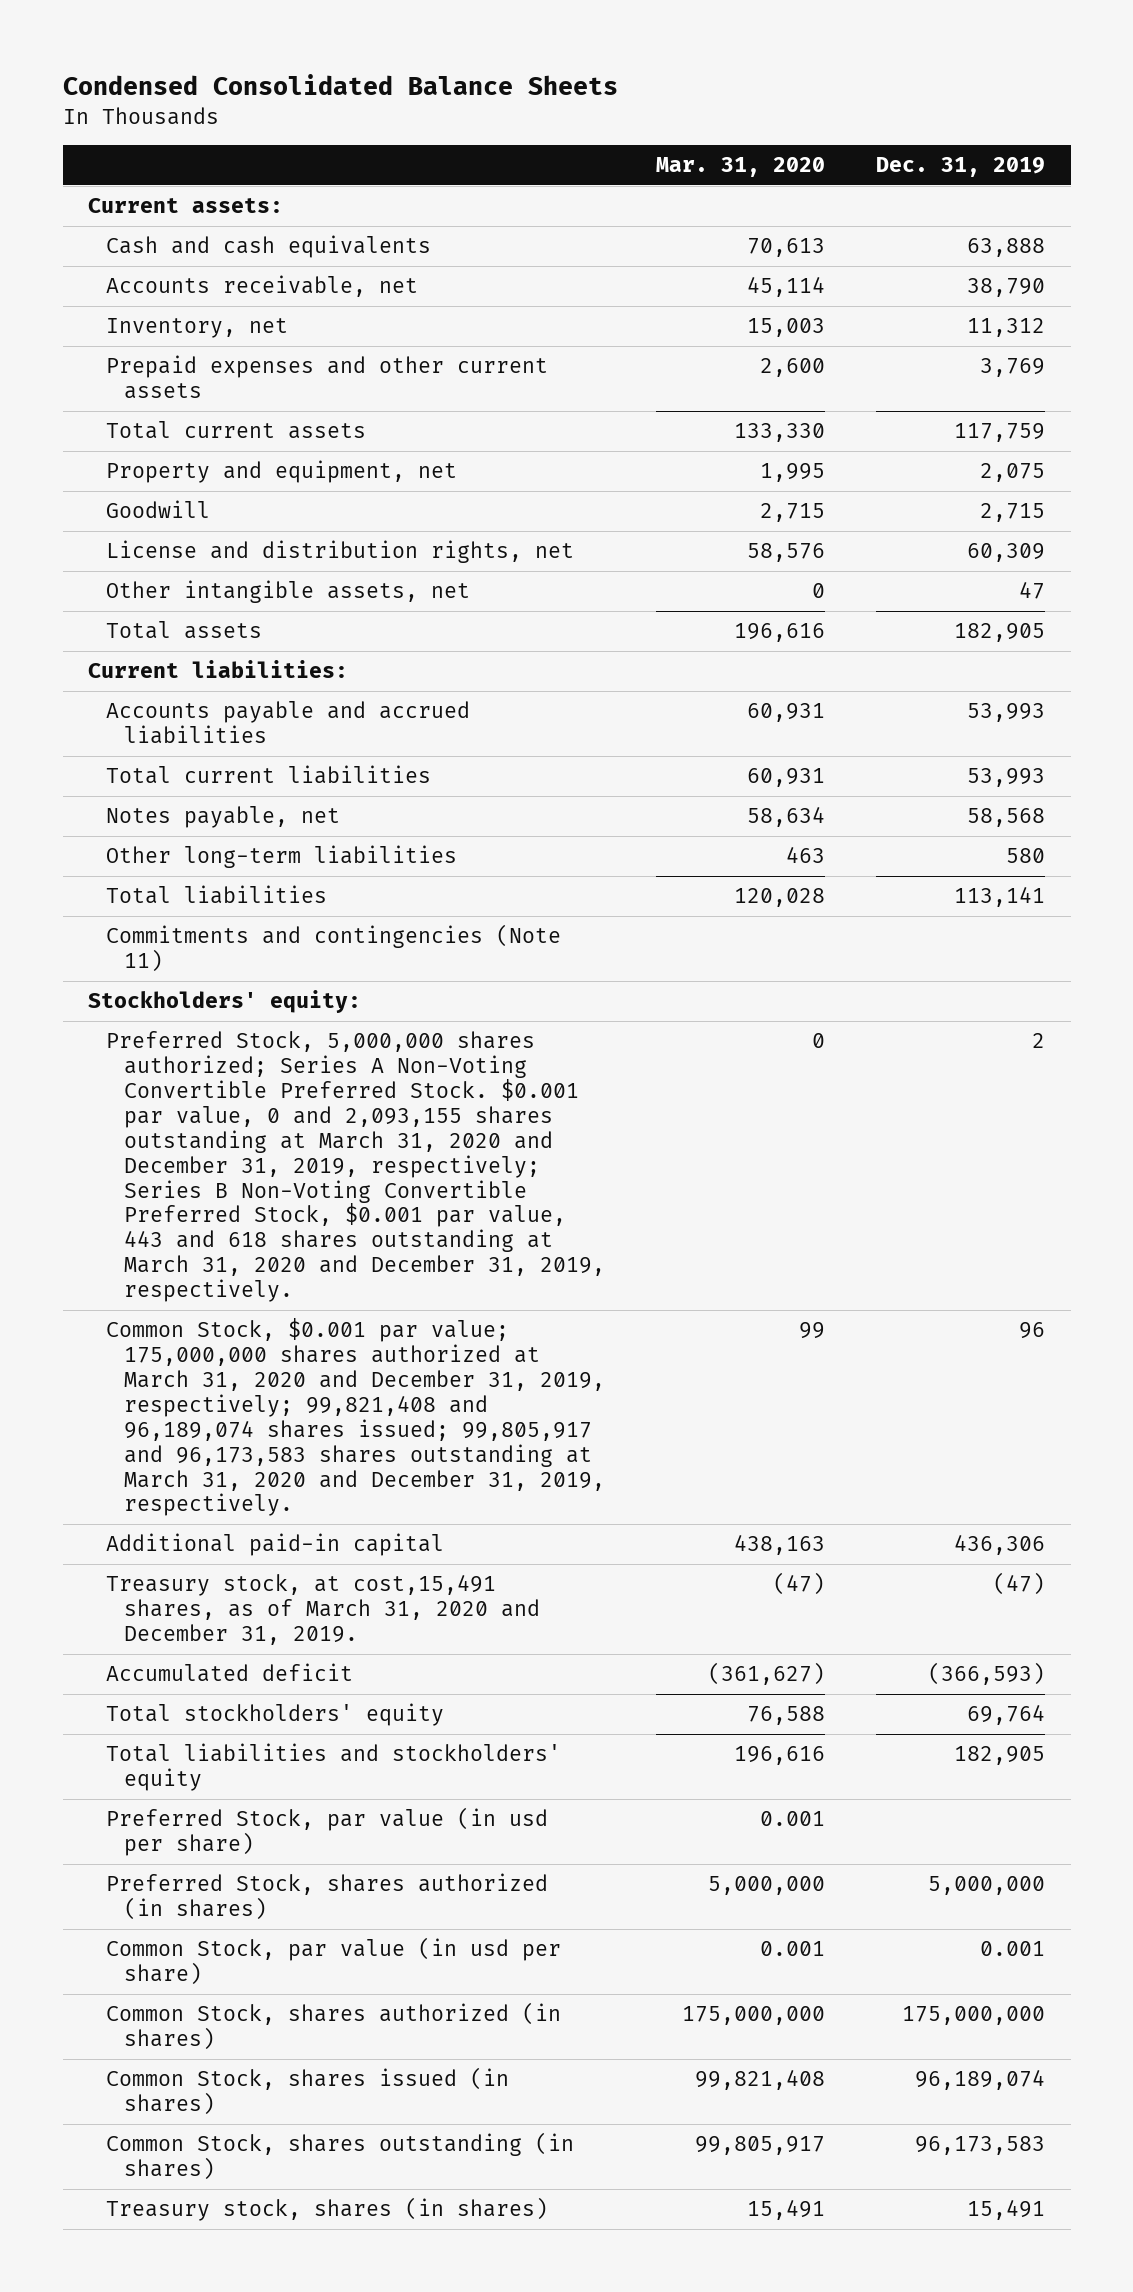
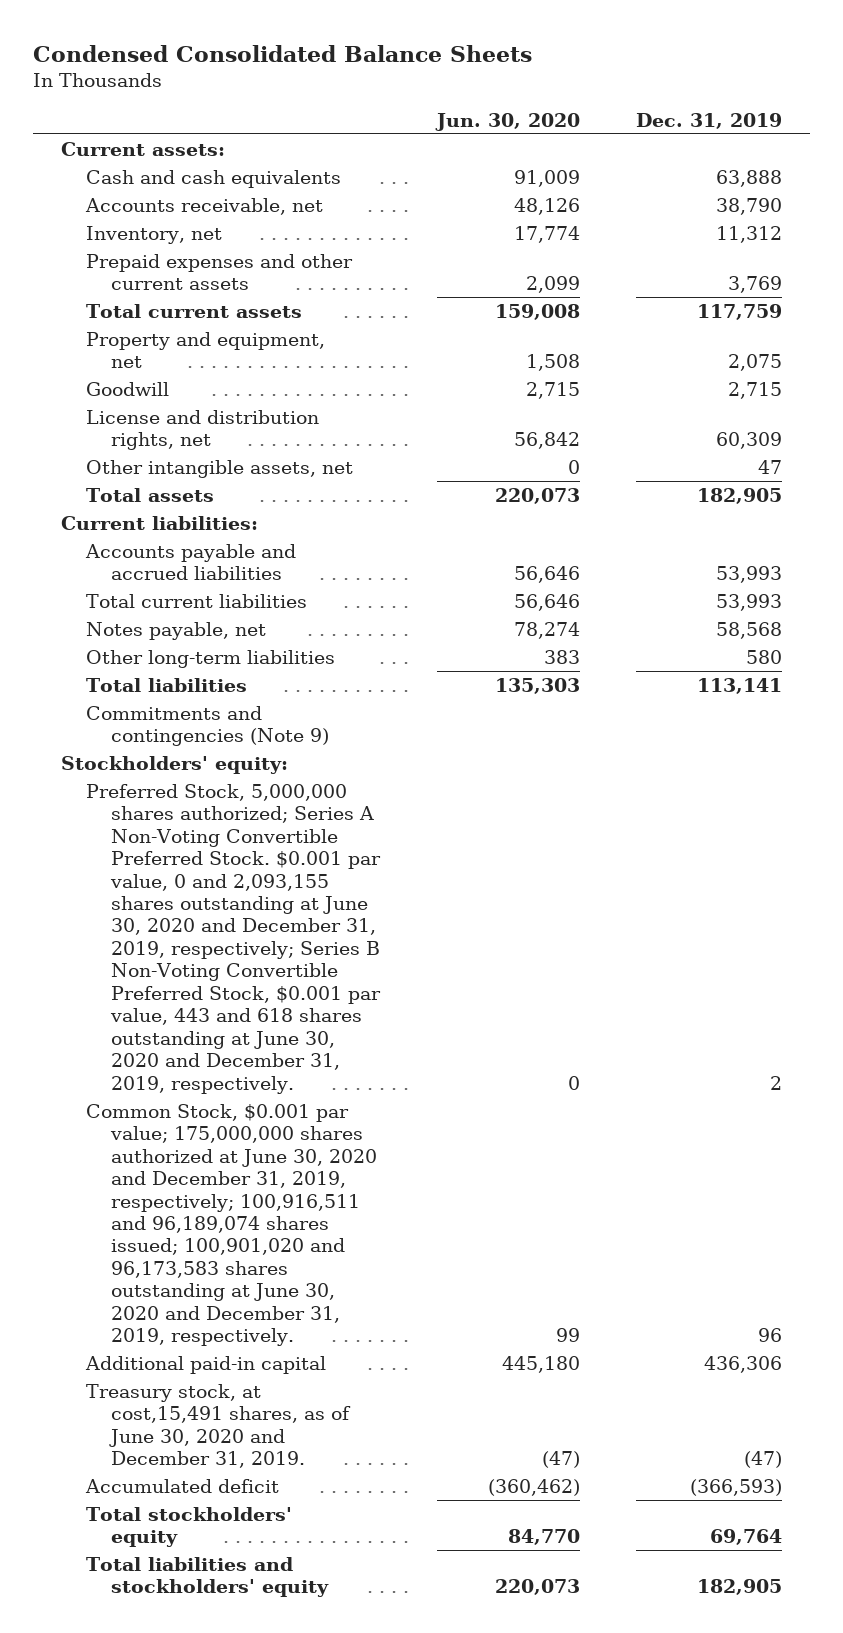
[655,157,825,178] Mar. 31, 2020 -> none
none -> [434,112,580,131] Jun. 30, 2020
[105,924,561,973] Commitments and contingencies (Note 11) -> [86,705,330,747] Commitments and contingencies (Note 9)
[105,1031,605,1303] Preferred Stock, 5,000,000 shares authorized; Series A Non-Voting Convertible Preferred Stock. $0.001 par value, 0 and 2,093,155 shares outstanding at March 31, 2020 and December 31, 2019, respectively; Series B Non-Voting Convertible Preferred Stock, $0.001 par value, 443 and 618 shares outstanding at March 31, 2020 and December 31, 2019, respectively. -> [86,783,382,1094] Preferred Stock, 5,000,000 shares authorized; Series A Non-Voting Convertible Preferred Stock. $0.001 par value, 0 and 2,093,155 shares outstanding at June 30, 2020 and December 31, 2019, respectively; Series B Non-Voting Convertible Preferred Stock, $0.001 par value, 443 and 618 shares outstanding at June 30, 2020 and December 31, 2019, respectively.
[105,1318,605,1517] Common Stock, $0.001 par value; 175,000,000 shares authorized at March 31, 2020 and December 31, 2019, respectively; 99,821,408 and 96,189,074 shares issued; 99,805,917 and 96,173,583 shares outstanding at March 31, 2020 and December 31, 2019, respectively. -> [86,1103,378,1347] Common Stock, $0.001 par value; 175,000,000 shares authorized at June 30, 2020 and December 31, 2019, respectively; 100,916,511 and 96,189,074 shares issued; 100,901,020 and 96,173,583 shares outstanding at June 30, 2020 and December 31, 2019, respectively.
[105,1574,540,1646] Treasury stock, at cost,15,491 shares, as of March 31, 2020 and December 31, 2019. -> [86,1383,352,1469] Treasury stock, at cost,15,491 shares, as of June 30, 2020 and December 31, 2019.
[105,1807,548,1857] Preferred Stock, par value (in usd per share) -> none
[105,1873,548,1921] Preferred Stock, shares authorized (in shares) -> none
[105,1937,561,1986] Common Stock, par value (in usd per share) -> none
[105,2002,561,2051] Common Stock, shares authorized (in shares) -> none
[105,2067,509,2116] Common Stock, shares issued (in shares) -> none
[105,2132,574,2181] Common Stock, shares outstanding (in shares) -> none
[105,2197,548,2222] Treasury stock, shares (in shares) -> none

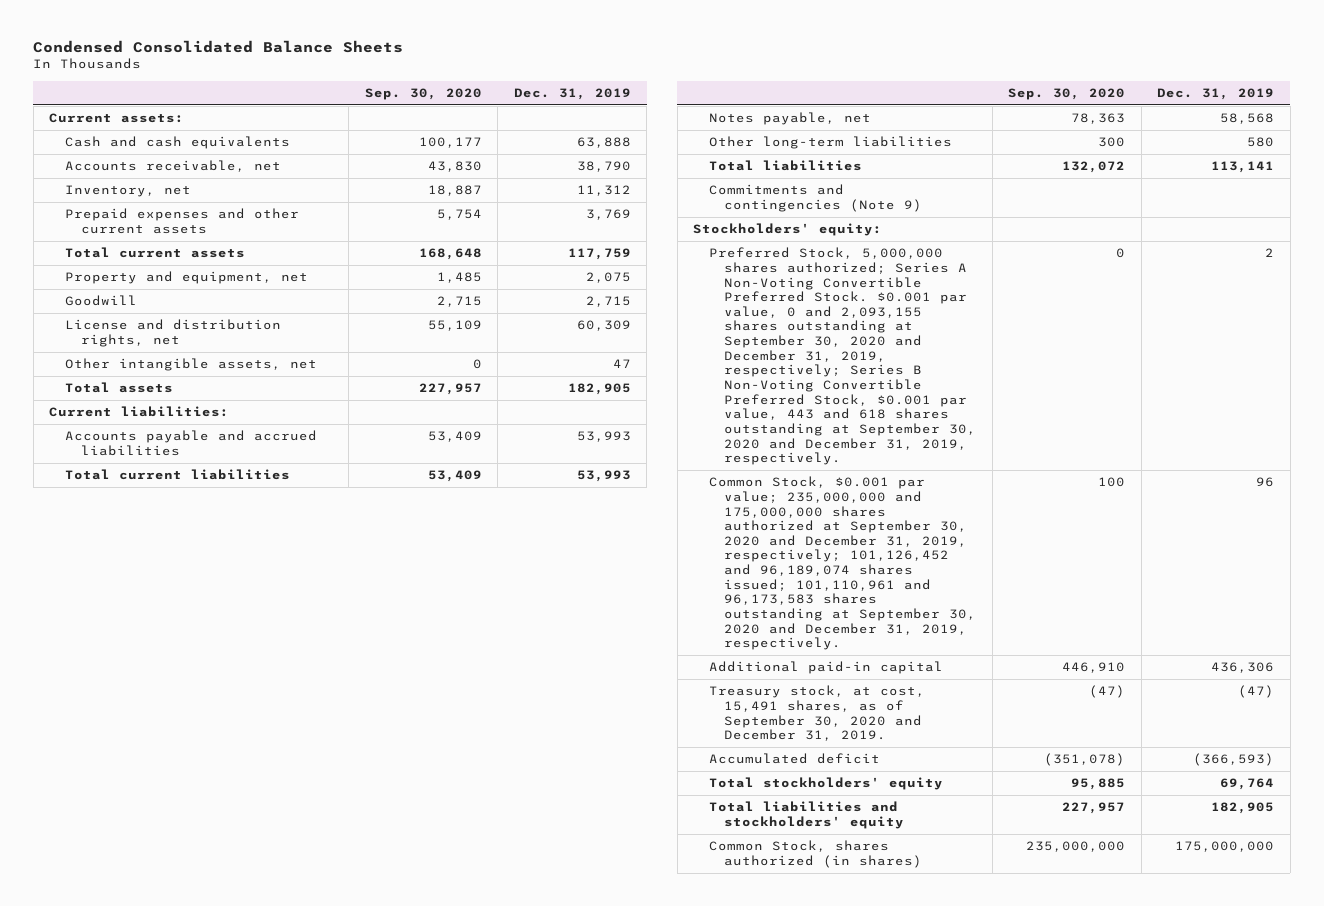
[434,112,580,131] Jun. 30, 2020 -> none
none -> [364,87,482,100] Sep. 30, 2020
[86,783,382,1094] Preferred Stock, 5,000,000 shares authorized; Series A Non-Voting Convertible Preferred Stock. $0.001 par value, 0 and 2,093,155 shares outstanding at June 30, 2020 and December 31, 2019, respectively; Series B Non-Voting Convertible Preferred Stock, $0.001 par value, 443 and 618 shares outstanding at June 30, 2020 and December 31, 2019, respectively. -> [708,247,977,466] Preferred Stock, 5,000,000 shares authorized; Series A Non-Voting Convertible Preferred Stock. $0.001 par value, 0 and 2,093,155 shares outstanding at September 30, 2020 and December 31, 2019, respectively; Series B Non-Voting Convertible Preferred Stock, $0.001 par value, 443 and 618 shares outstanding at September 30, 2020 and December 31, 2019, respectively.
[86,1103,378,1347] Common Stock, $0.001 par value; 175,000,000 shares authorized at June 30, 2020 and December 31, 2019, respectively; 100,916,511 and 96,189,074 shares issued; 100,901,020 and 96,173,583 shares outstanding at June 30, 2020 and December 31, 2019, respectively. -> [708,476,977,651] Common Stock, $0.001 par value; 235,000,000 and 175,000,000 shares authorized at September 30, 2020 and December 31, 2019, respectively; 101,126,452 and 96,189,074 shares issued; 101,110,961 and 96,173,583 shares outstanding at September 30, 2020 and December 31, 2019, respectively.
[86,1383,352,1469] Treasury stock, at cost,15,491 shares, as of June 30, 2020 and December 31, 2019. -> [708,685,925,742] Treasury stock, at cost, 15,491 shares, as of September 30, 2020 and December 31, 2019.
none -> [708,840,923,868] Common Stock, shares authorized (in shares)

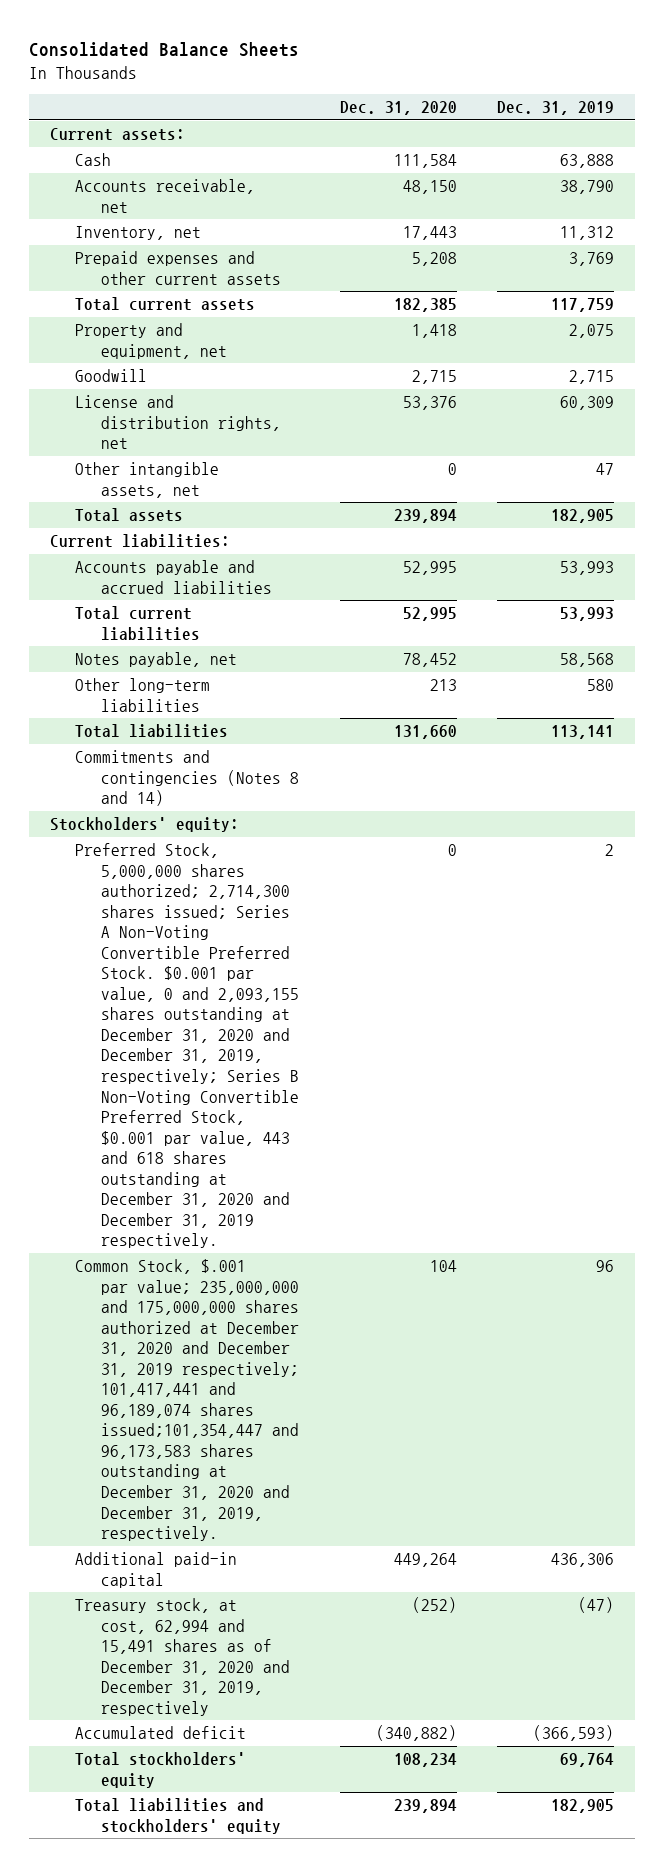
[33,40,404,54] Condensed Consolidated Balance Sheets -> [29,42,300,58] Consolidated Balance Sheets
[364,87,482,100] Sep. 30, 2020 -> none
none -> [339,101,457,116] Dec. 31, 2020
[65,136,291,150] Cash and cash equivalents -> [75,153,112,167] Cash
[708,184,923,212] Commitments and contingencies (Note 9) -> [75,750,300,807] Commitments and contingencies (Notes 8 and 14)
[708,247,977,466] Preferred Stock, 5,000,000 shares authorized; Series A Non-Voting Convertible Preferred Stock. $0.001 par value, 0 and 2,093,155 shares outstanding at September 30, 2020 and December 31, 2019, respectively; Series B Non-Voting Convertible Preferred Stock, $0.001 par value, 443 and 618 shares outstanding at September 30, 2020 and December 31, 2019, respectively. -> [75,843,300,1249] Preferred Stock, 5,000,000 shares authorized; 2,714,300 shares issued; Series A Non-Voting Convertible Preferred Stock. $0.001 par value, 0 and 2,093,155 shares outstanding at December 31, 2020 and December 31, 2019, respectively; Series B Non-Voting Convertible Preferred Stock, $0.001 par value, 443 and 618 shares outstanding at December 31, 2020 and December 31, 2019 respectively.
[708,476,977,651] Common Stock, $0.001 par value; 235,000,000 and 175,000,000 shares authorized at September 30, 2020 and December 31, 2019, respectively; 101,126,452 and 96,189,074 shares issued; 101,110,961 and 96,173,583 shares outstanding at September 30, 2020 and December 31, 2019, respectively. -> [75,1259,300,1542] Common Stock, $.001 par value; 235,000,000 and 175,000,000 shares authorized at December 31, 2020 and December 31, 2019 respectively; 101,417,441 and 96,189,074 shares issued;101,354,447 and 96,173,583 shares outstanding at December 31, 2020 and December 31, 2019, respectively.
[708,685,925,742] Treasury stock, at cost, 15,491 shares, as of September 30, 2020 and December 31, 2019. -> [75,1598,291,1716] Treasury stock, at cost, 62,994 and 15,491 shares as of December 31, 2020 and December 31, 2019, respectively
[708,840,923,868] Common Stock, shares authorized (in shares) -> none

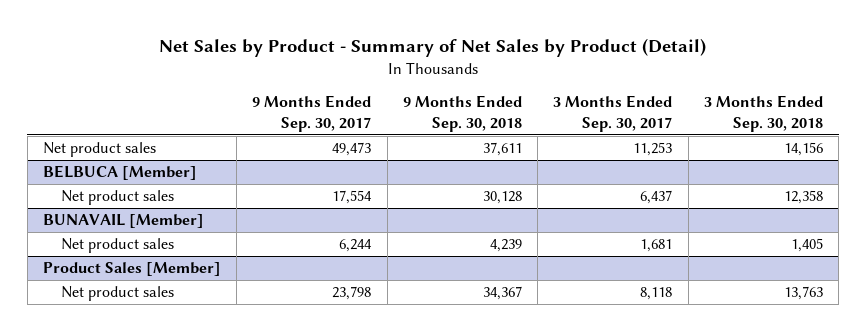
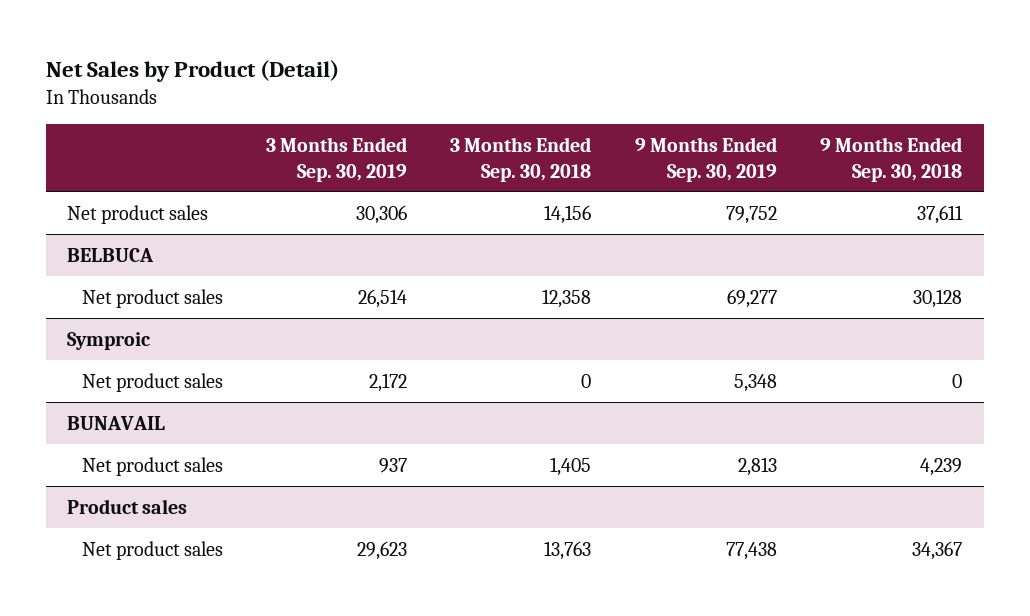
[158,38,706,58] Net Sales by Product - Summary of Net Sales by Product (Detail) -> [45,59,339,82] Net Sales by Product (Detail)
[252,95,372,132] 9 Months Ended Sep. 30, 2017 -> none
[553,95,673,132] 3 Months Ended Sep. 30, 2017 -> none
none -> [265,136,407,182] 3 Months Ended Sep. 30, 2019
none -> [634,136,777,182] 9 Months Ended Sep. 30, 2019
[42,165,197,181] BELBUCA [Member] -> [67,247,155,262] BELBUCA
none -> [67,331,151,350] Symproic
none -> [81,372,223,392] Net product sales
[42,214,204,229] BUNAVAIL [Member] -> [67,415,166,430] BUNAVAIL
[42,262,221,277] Product Sales [Member] -> [67,498,188,514] Product sales

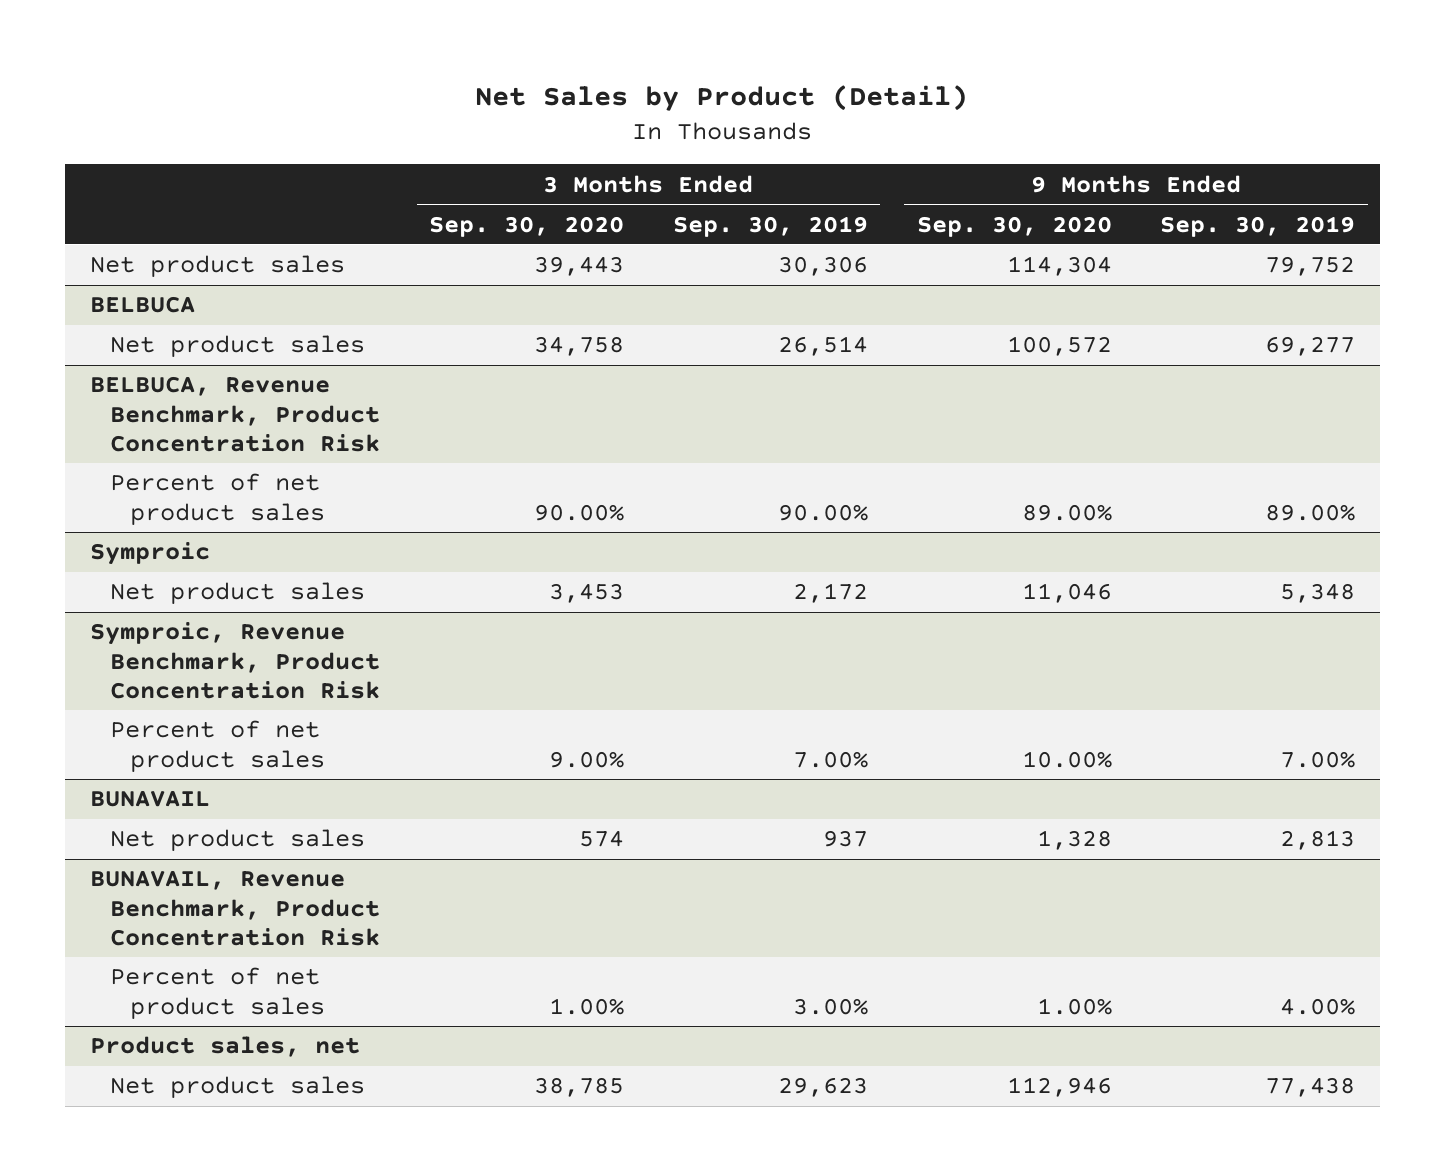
[450,136,592,182] 3 Months Ended Sep. 30, 2018 -> none
[820,136,963,182] 9 Months Ended Sep. 30, 2018 -> none
none -> [428,215,624,237] Sep. 30, 2020
none -> [916,215,1112,237] Sep. 30, 2020
none -> [89,376,380,452] BELBUCA, Revenue Benchmark, Product Concentration Risk
none -> [109,473,326,525] Percent of net product sales
none -> [89,622,380,699] Symproic, Revenue Benchmark, Product Concentration Risk
none -> [109,720,326,772] Percent of net product sales
none -> [89,870,380,946] BUNAVAIL, Revenue Benchmark, Product Concentration Risk
none -> [109,967,326,1019] Percent of net product sales
[67,498,188,514] Product sales -> [89,1036,360,1058] Product sales, net

